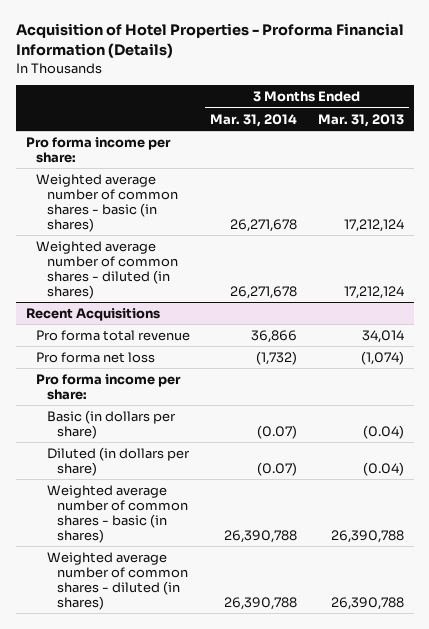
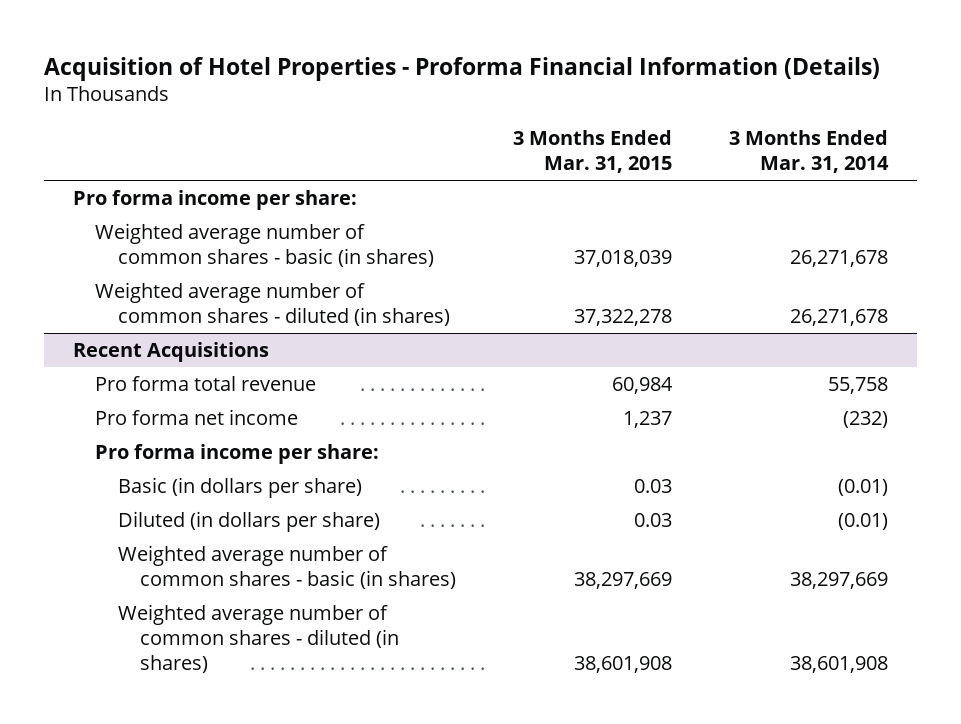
[317,113,404,127] Mar. 31, 2013 -> none
none -> [513,129,673,173] 3 Months Ended Mar. 31, 2015
[251,329,298,343] 36,866 -> [828,377,889,395] 55,758
[36,351,156,363] Pro forma net loss -> [95,409,299,426] Pro forma net income
[256,350,298,365] (1,732) -> [843,411,889,429] (232)
[257,424,298,439] (0.07) -> [838,479,889,497] (0.01)
[257,461,298,476] (0.07) -> [838,513,889,531] (0.01)
[224,529,298,543] 26,390,788 -> [790,572,889,590] 38,297,669
[224,596,298,610] 26,390,788 -> [790,655,889,673] 38,601,908

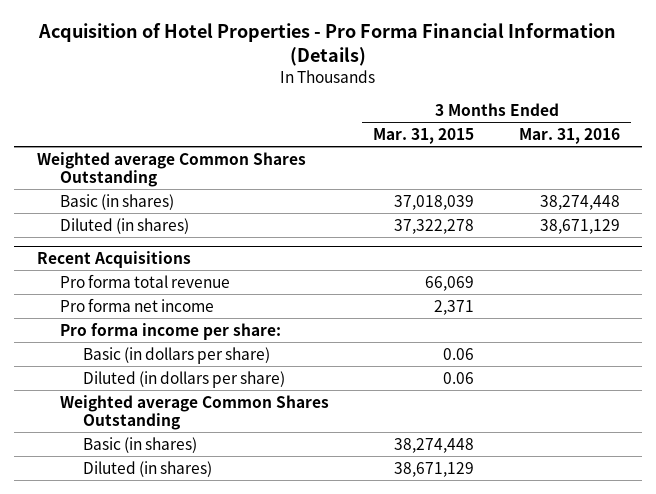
[44,56,881,81] Acquisition of Hotel Properties - Proforma Financial Information (Details) -> [38,23,617,67] Acquisition of Hotel Properties - Pro Forma Financial Information (Details)
[729,129,890,173] 3 Months Ended Mar. 31, 2014 -> none
none -> [518,128,620,145] Mar. 31, 2016
[72,190,357,211] Pro forma income per share: -> none
none -> [36,151,306,187] Weighted average Common Shares Outstanding
[95,223,434,268] Weighted average number of common shares - basic (in shares) -> [59,193,174,210] Basic (in shares)
[95,282,450,327] Weighted average number of common shares - diluted (in shares) -> [59,217,189,234] Diluted (in shares)
[612,377,674,395] 60,984 -> [425,275,475,291] 66,069
[623,411,673,429] 1,237 -> [434,299,475,315] 2,371
[634,479,673,494] 0.03 -> [443,347,475,360] 0.06
[634,513,673,528] 0.03 -> [443,371,475,384] 0.06
none -> [59,394,329,430] Weighted average Common Shares Outstanding
[117,545,457,590] Weighted average number of common shares - basic (in shares) -> [82,436,197,453] Basic (in shares)
[574,572,673,590] 38,297,669 -> [394,437,475,453] 38,274,448
[117,604,400,673] Weighted average number of common shares - diluted (in shares) -> [82,460,212,477] Diluted (in shares)
[574,655,673,673] 38,601,908 -> [394,461,475,477] 38,671,129

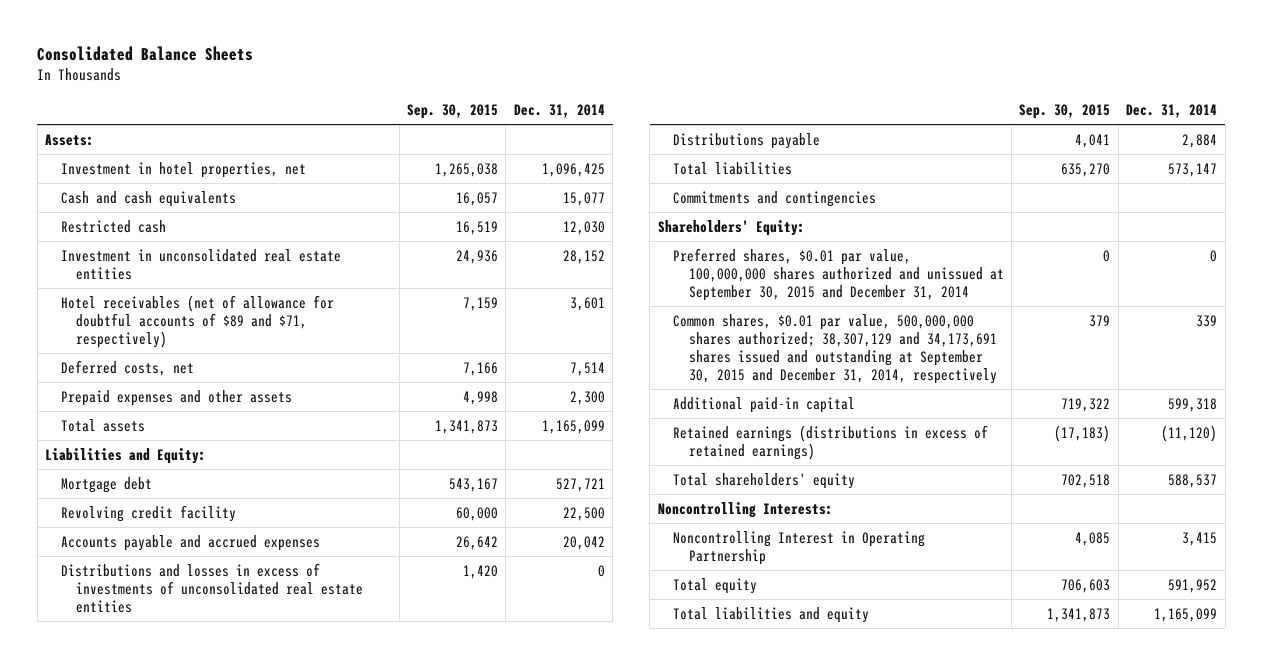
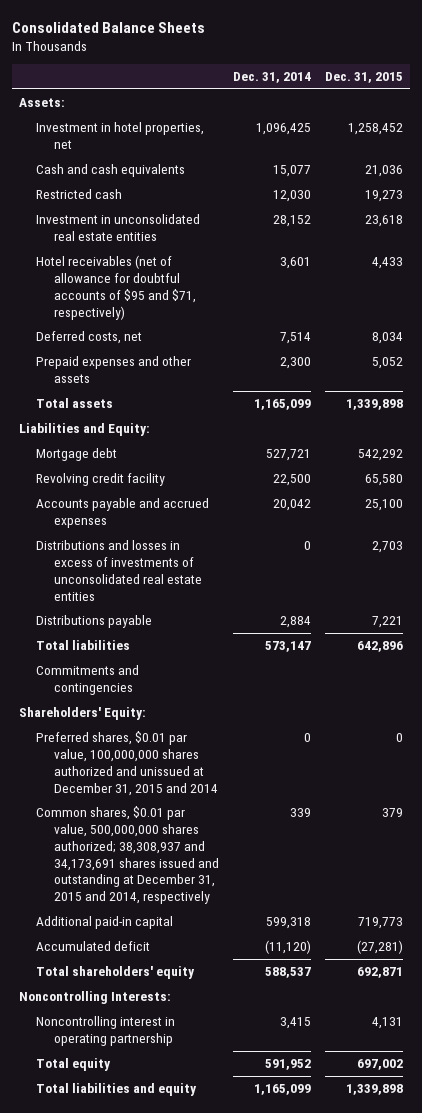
[406,104,498,120] Sep. 30, 2015 -> none
none -> [324,71,403,83] Dec. 31, 2015
[60,294,334,348] Hotel receivables (net of allowance for doubtful accounts of $89 and $71, respectively) -> [36,255,196,320] Hotel receivables (net of allowance for doubtful accounts of $95 and $71, respectively)
[673,247,1004,301] Preferred shares, $0.01 par value, 100,000,000 shares authorized and unissued at September 30, 2015 and December 31, 2014 -> [36,731,218,796] Preferred shares, $0.01 par value, 100,000,000 shares authorized and unissued at December 31, 2015 and 2014
[673,313,997,385] Common shares, $0.01 par value, 500,000,000 shares authorized; 38,307,129 and 34,173,691 shares issued and outstanding at September 30, 2015 and December 31, 2014, respectively -> [36,806,219,905] Common shares, $0.01 par value, 500,000,000 shares authorized; 38,308,937 and 34,173,691 shares issued and outstanding at December 31, 2015 and 2014, respectively
[673,424,989,460] Retained earnings (distributions in excess of retained earnings) -> [36,941,151,952] Accumulated deficit
[673,530,926,565] Noncontrolling Interest in Operating Partnership -> [36,1016,176,1046] Noncontrolling interest in operating partnership

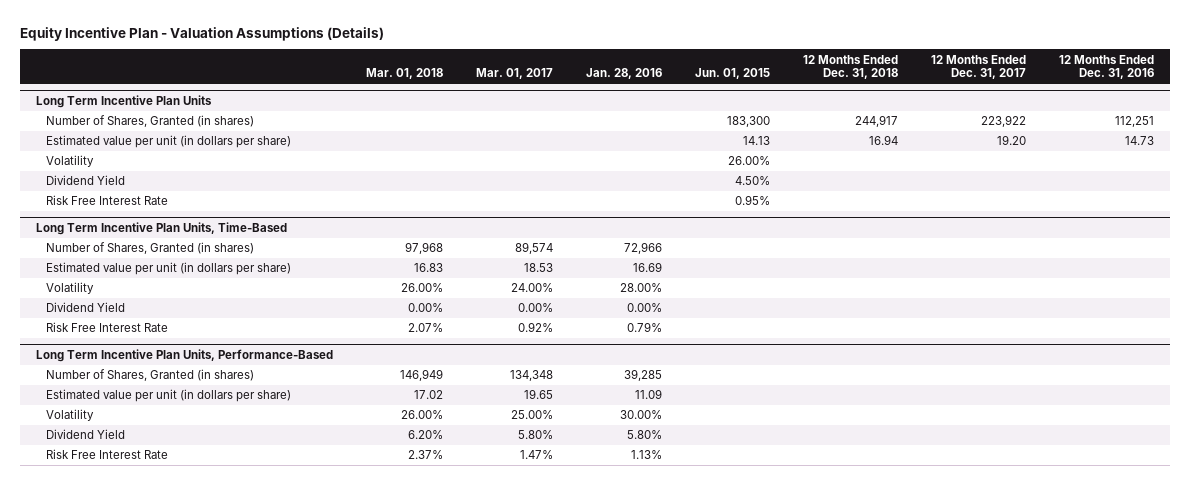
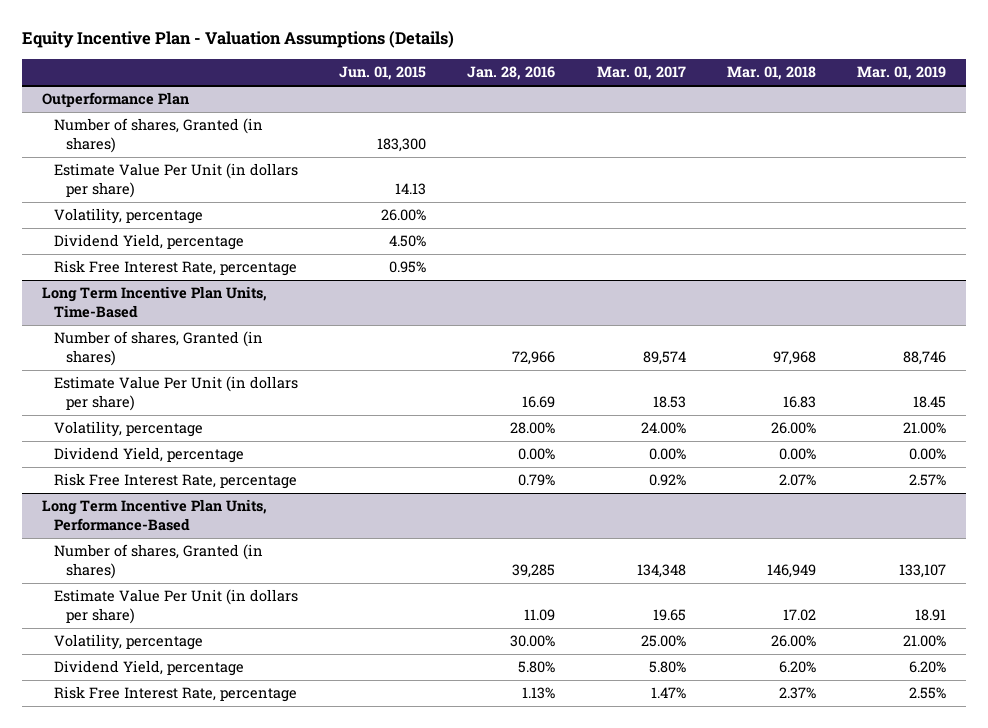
[803,54,899,80] 12 Months Ended Dec. 31, 2018 -> none
[930,54,1026,80] 12 Months Ended Dec. 31, 2017 -> none
[1058,54,1154,80] 12 Months Ended Dec. 31, 2016 -> none
none -> [856,66,946,81] Mar. 01, 2019
[36,95,213,109] Long Term Incentive Plan Units -> none
none -> [42,92,190,108] Outperformance Plan
[46,115,255,128] Number of Shares, Granted (in shares) -> [54,118,264,154] Number of shares, Granted (in shares)
[46,135,292,149] Estimated value per unit (in dollars per share) -> [54,163,299,199] Estimate Value Per Unit (in dollars per share)
[46,155,95,168] Volatility -> [54,208,204,225] Volatility, percentage
[46,175,126,186] Dividend Yield -> [54,234,245,251] Dividend Yield, percentage
[46,195,169,206] Risk Free Interest Rate -> [54,260,298,277] Risk Free Interest Rate, percentage
[46,242,255,255] Number of Shares, Granted (in shares) -> [54,331,264,367] Number of shares, Granted (in shares)
[46,262,292,276] Estimated value per unit (in dollars per share) -> [54,376,299,412] Estimate Value Per Unit (in dollars per share)
[46,282,95,295] Volatility -> [54,421,204,438] Volatility, percentage
[46,302,126,313] Dividend Yield -> [54,447,245,464] Dividend Yield, percentage
[46,322,169,333] Risk Free Interest Rate -> [54,473,298,490] Risk Free Interest Rate, percentage
[46,369,255,382] Number of Shares, Granted (in shares) -> [54,544,264,580] Number of shares, Granted (in shares)
[46,389,292,403] Estimated value per unit (in dollars per share) -> [54,589,299,625] Estimate Value Per Unit (in dollars per share)
[46,409,95,422] Volatility -> [54,634,204,651] Volatility, percentage
[46,429,126,440] Dividend Yield -> [54,660,245,677] Dividend Yield, percentage
[46,449,169,460] Risk Free Interest Rate -> [54,686,298,703] Risk Free Interest Rate, percentage

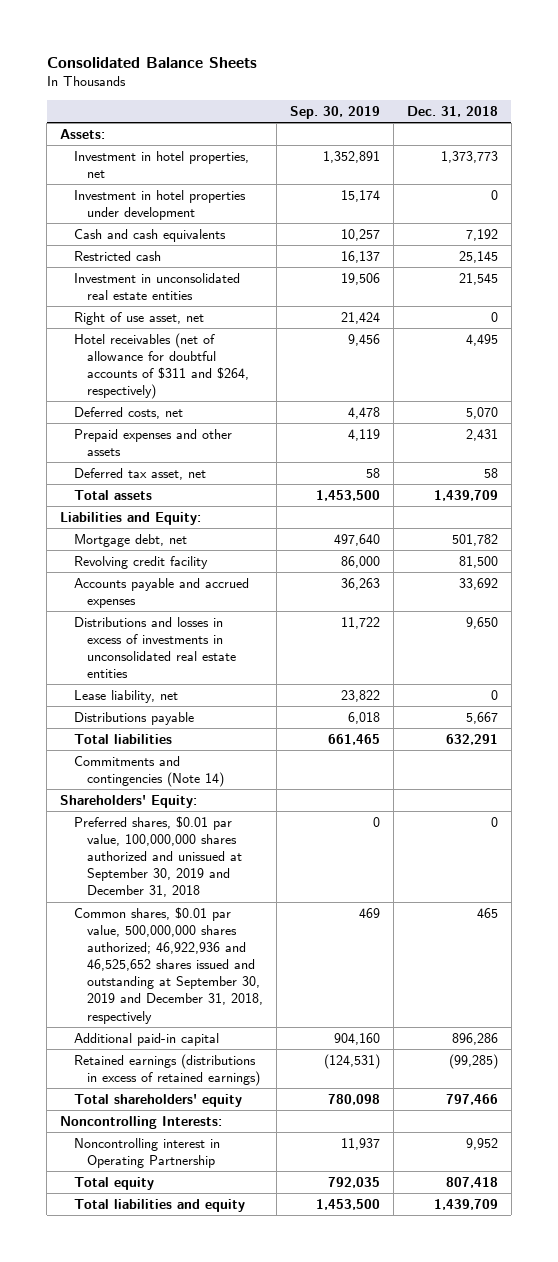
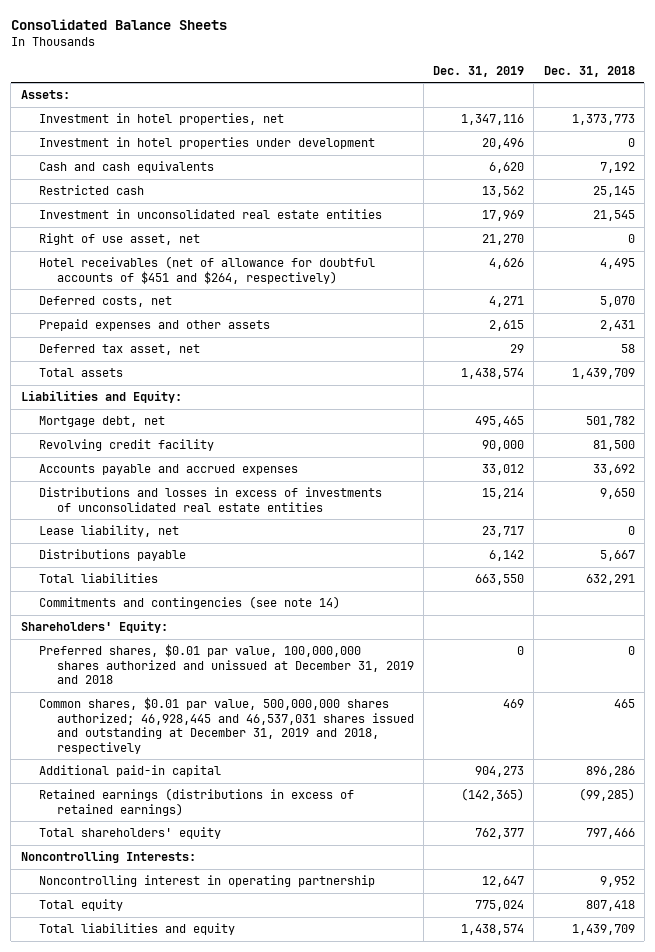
[289,105,380,119] Sep. 30, 2019 -> none
none -> [433,65,525,77] Dec. 31, 2019
[73,332,249,400] Hotel receivables (net of allowance for doubtful accounts of $311 and $264, respectively) -> [38,256,375,284] Hotel receivables (net of allowance for doubtful accounts of $451 and $264, respectively)
[73,616,236,679] Distributions and losses in excess of investments in unconsolidated real estate entities -> [38,487,382,512] Distributions and losses in excess of investments of unconsolidated real estate entities
[73,755,224,787] Commitments and contingencies (Note 14) -> [38,596,340,610] Commitments and contingencies (see note 14)
[73,815,242,898] Preferred shares, $0.01 par value, 100,000,000 shares authorized and unissued at September 30, 2019 and December 31, 2018 -> [38,644,414,685] Preferred shares, $0.01 par value, 100,000,000 shares authorized and unissued at December 31, 2019 and 2018
[73,906,263,1024] Common shares, $0.01 par value, 500,000,000 shares authorized; 46,922,936 and 46,525,652 shares issued and outstanding at September 30, 2019 and December 31, 2018, respectively -> [38,697,414,754] Common shares, $0.01 par value, 500,000,000 shares authorized; 46,928,445 and 46,537,031 shares issued and outstanding at December 31, 2019 and 2018, respectively
[73,1137,220,1168] Noncontrolling interest in Operating Partnership -> [38,875,375,888] Noncontrolling interest in operating partnership

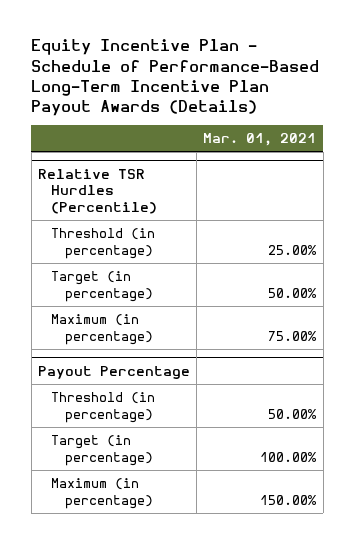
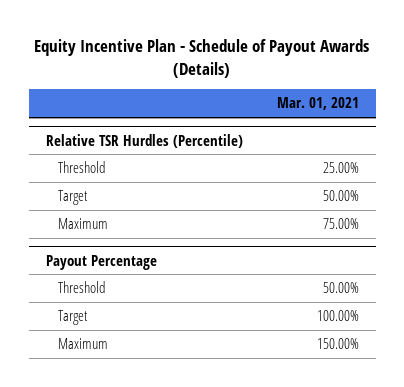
[31,39,320,116] Equity Incentive Plan - Schedule of Performance-Based Long-Term Incentive Plan Payout Awards (Details) -> [34,38,370,78] Equity Incentive Plan - Schedule of Payout Awards (Details)
[51,228,156,259] Threshold (in percentage) -> [58,161,107,174] Threshold
[51,271,153,302] Target (in percentage) -> [58,190,89,206] Target
[51,314,153,345] Maximum (in percentage) -> [58,218,109,230] Maximum
[51,392,156,423] Threshold (in percentage) -> [58,281,107,294] Threshold
[51,435,153,466] Target (in percentage) -> [58,310,89,326] Target
[51,478,153,509] Maximum (in percentage) -> [58,338,109,350] Maximum

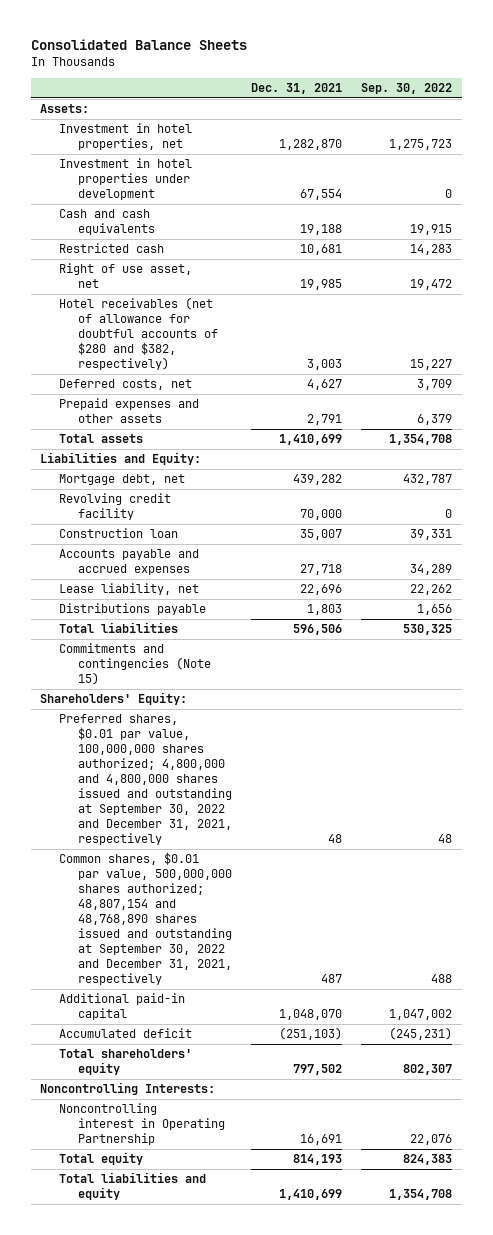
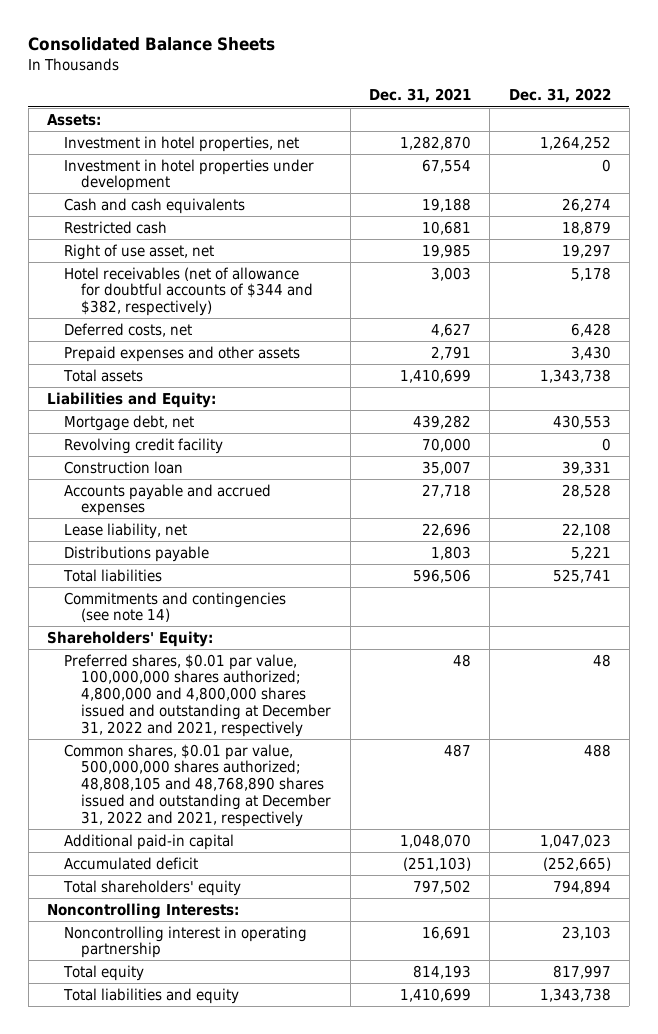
[361,83,453,95] Sep. 30, 2022 -> none
none -> [508,88,611,104] Dec. 31, 2022
[59,297,218,371] Hotel receivables (net of allowance for doubtful accounts of $280 and $382, respectively) -> [64,266,314,317] Hotel receivables (net of allowance for doubtful accounts of $344 and $382, respectively)
[59,643,211,686] Commitments and contingencies (Note 15) -> [64,591,287,623] Commitments and contingencies (see note 14)
[59,714,232,846] Preferred shares, $0.01 par value, 100,000,000 shares authorized; 4,800,000 and 4,800,000 shares issued and outstanding at September 30, 2022 and December 31, 2021, respectively -> [64,653,332,737] Preferred shares, $0.01 par value, 100,000,000 shares authorized; 4,800,000 and 4,800,000 shares issued and outstanding at December 31, 2022 and 2021, respectively
[59,852,232,986] Common shares, $0.01 par value, 500,000,000 shares authorized; 48,807,154 and 48,768,890 shares issued and outstanding at September 30, 2022 and December 31, 2021, respectively -> [64,743,332,827] Common shares, $0.01 par value, 500,000,000 shares authorized; 48,808,105 and 48,768,890 shares issued and outstanding at December 31, 2022 and 2021, respectively
[59,1103,225,1146] Noncontrolling interest in Operating Partnership -> [64,925,308,959] Noncontrolling interest in operating partnership

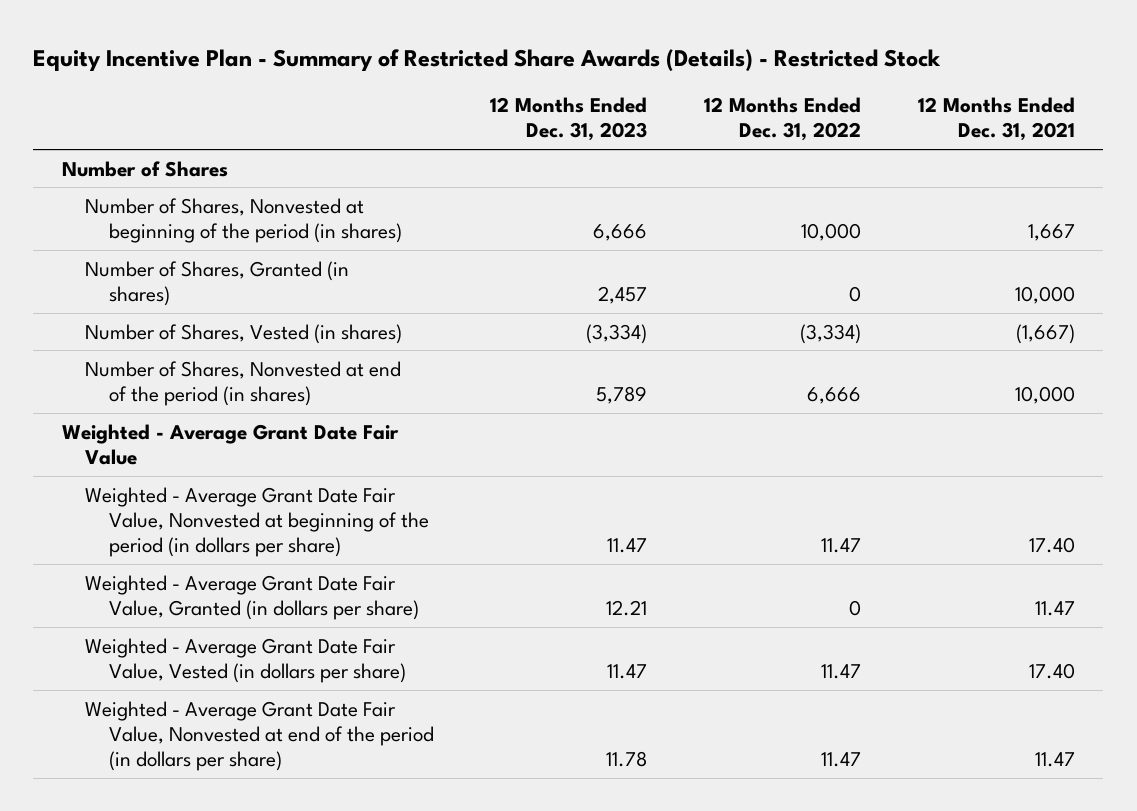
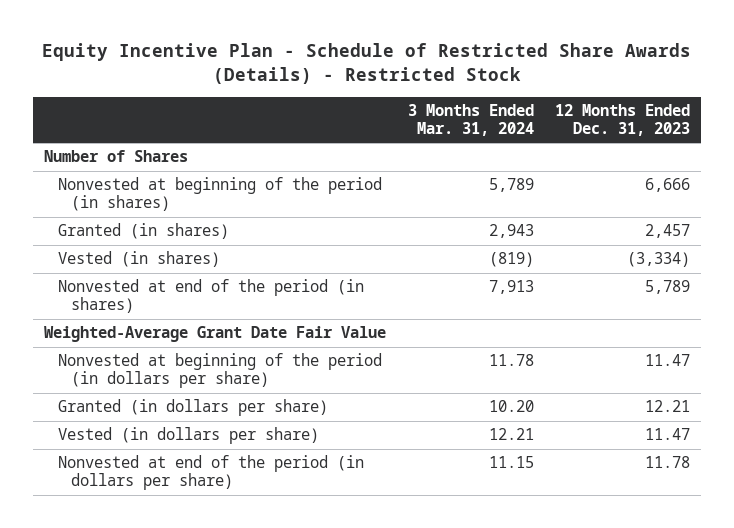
[33,48,942,71] Equity Incentive Plan - Summary of Restricted Share Awards (Details) - Restricted Stock -> [42,43,692,85] Equity Incentive Plan - Schedule of Restricted Share Awards (Details) - Restricted Stock
[704,96,862,142] 12 Months Ended Dec. 31, 2022 -> none
[917,96,1075,142] 12 Months Ended Dec. 31, 2021 -> none
none -> [407,104,534,136] 3 Months Ended Mar. 31, 2024
[85,197,402,243] Number of Shares, Nonvested at beginning of the period (in shares) -> [57,177,382,212] Nonvested at beginning of the period (in shares)
[85,260,350,306] Number of Shares, Granted (in shares) -> [57,223,229,240] Granted (in shares)
[85,323,403,344] Number of Shares, Vested (in shares) -> [57,251,220,268] Vested (in shares)
[85,360,402,406] Number of Shares, Nonvested at end of the period (in shares) -> [57,279,364,314] Nonvested at end of the period (in shares)
[61,423,399,465] Weighted - Average Grant Date Fair Value -> [44,326,387,343] Weighted-Average Grant Date Fair Value
[85,486,429,558] Weighted - Average Grant Date Fair Value, Nonvested at beginning of the period (in dollars per share) -> [57,353,382,389] Nonvested at beginning of the period (in dollars per share)
[85,574,419,620] Weighted - Average Grant Date Fair Value, Granted (in dollars per share) -> [57,399,328,417] Granted (in dollars per share)
[85,637,406,683] Weighted - Average Grant Date Fair Value, Vested (in dollars per share) -> [57,427,319,445] Vested (in dollars per share)
[85,700,434,772] Weighted - Average Grant Date Fair Value, Nonvested at end of the period (in dollars per share) -> [57,455,364,491] Nonvested at end of the period (in dollars per share)

